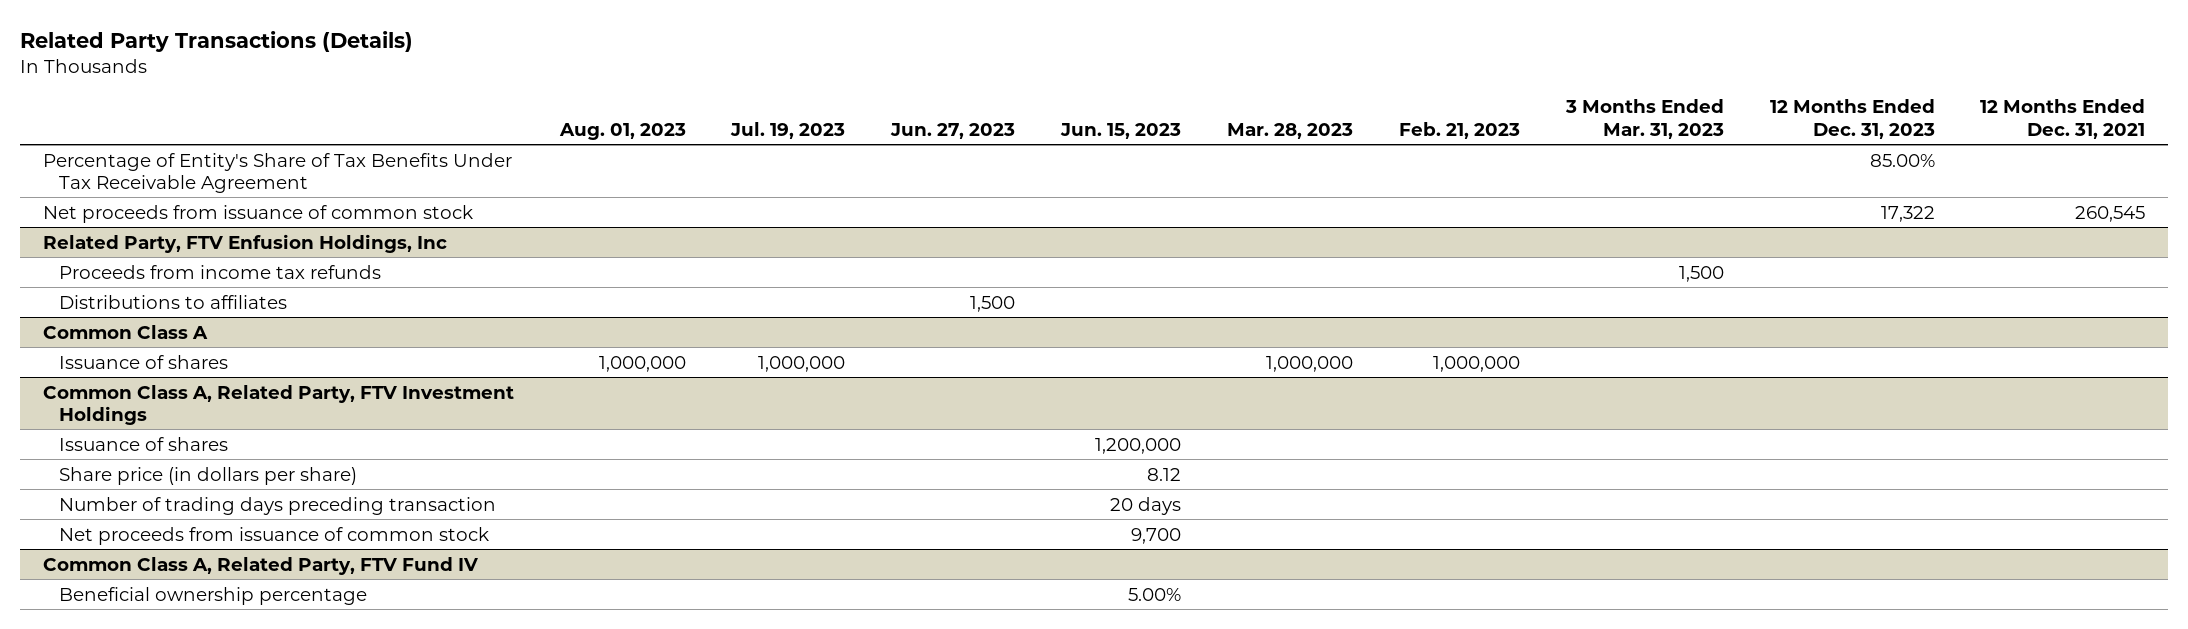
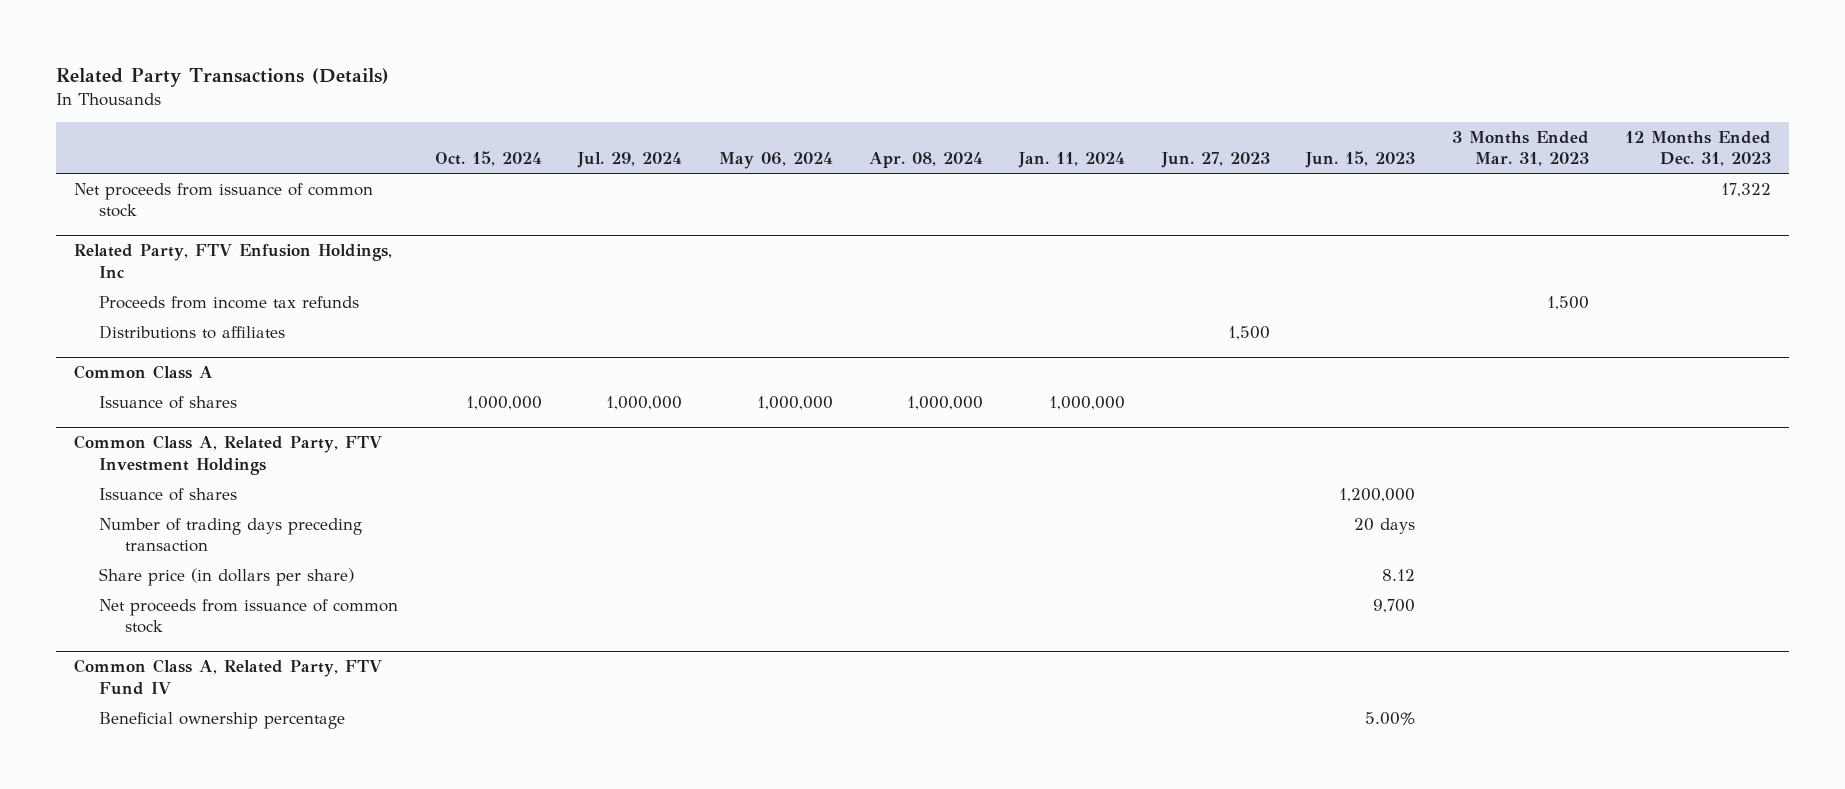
[558,122,686,140] Aug. 01, 2023 -> none
[730,121,846,139] Jul. 19, 2023 -> none
[1227,122,1354,139] Mar. 28, 2023 -> none
[1398,121,1520,139] Feb. 21, 2023 -> none
[1980,99,2146,139] 12 Months Ended Dec. 31, 2021 -> none
none -> [434,151,542,167] Oct. 15, 2024
none -> [577,152,683,169] Jul. 29, 2024
none -> [718,152,833,170] May 06, 2024
none -> [868,152,983,169] Apr. 08, 2024
none -> [1018,152,1126,169] Jan. 11, 2024
[42,152,512,193] Percentage of Entity's Share of Tax Benefits Under Tax Receivable Agreement -> none
[59,466,358,485] Share price (in dollars per share) -> [99,567,355,586] Share price (in dollars per share)

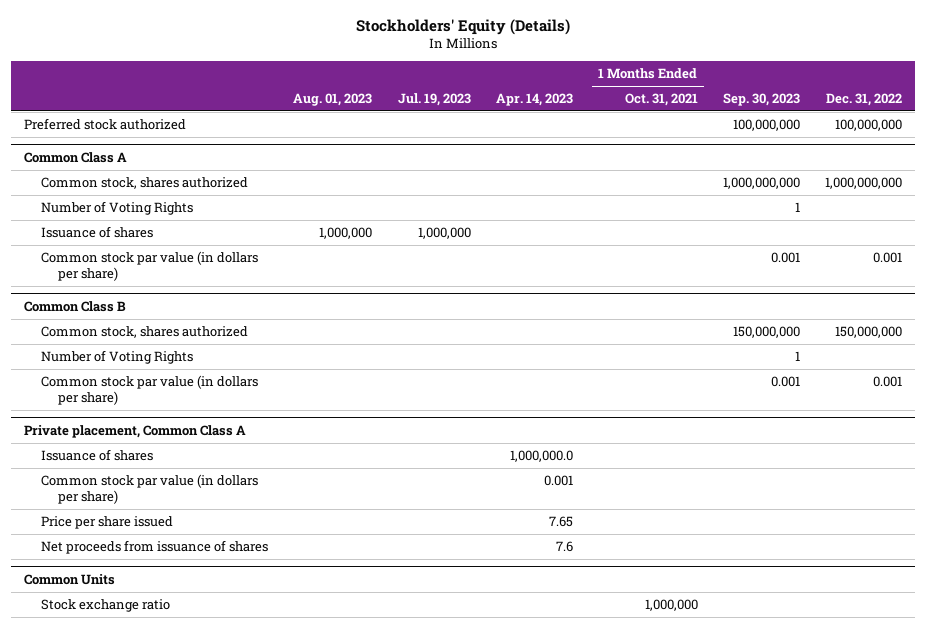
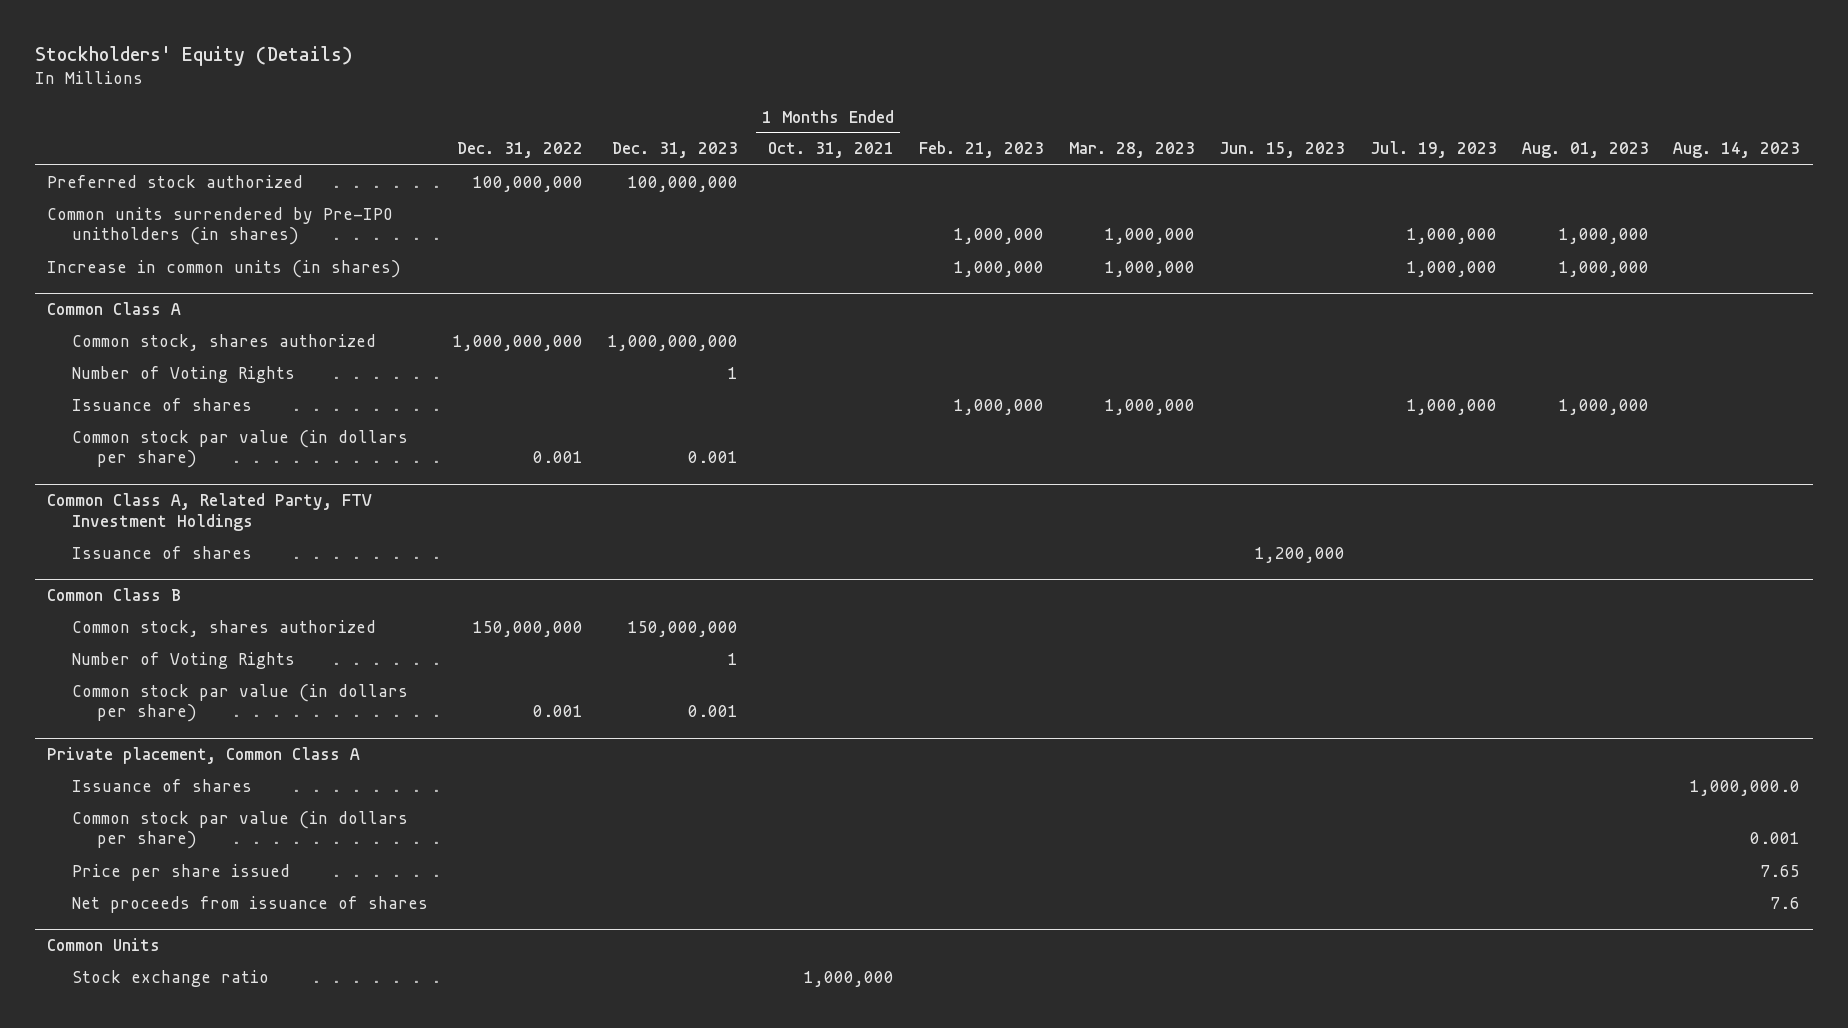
[496,93,574,107] Apr. 14, 2023 -> none
[723,93,801,107] Sep. 30, 2023 -> none
none -> [611,142,738,159] Dec. 31, 2023
none -> [918,141,1044,159] Feb. 21, 2023
none -> [1068,142,1195,159] Mar. 28, 2023
none -> [1219,142,1346,159] Jun. 15, 2023
none -> [1673,142,1801,159] Aug. 14, 2023
none -> [47,206,394,246] Common units surrendered by Pre-IPO unitholders (in shares)
none -> [47,259,402,278] Increase in common units (in shares)
none -> [47,493,373,531] Common Class A, Related Party, FTV Investment Holdings
none -> [72,545,253,559] Issuance of shares

